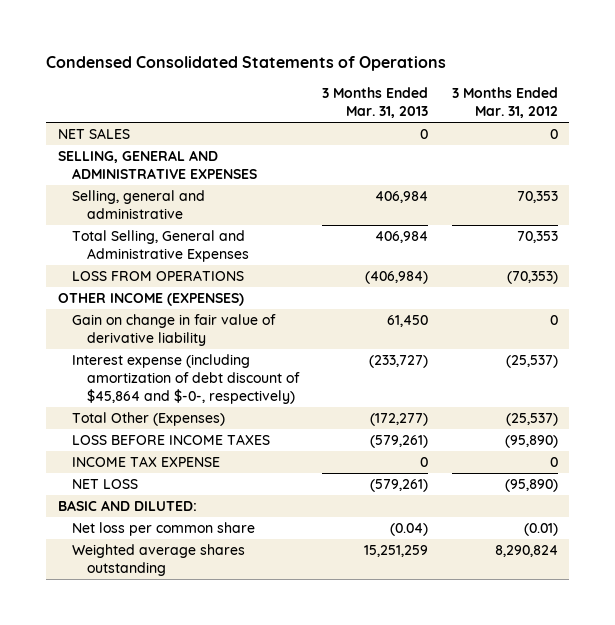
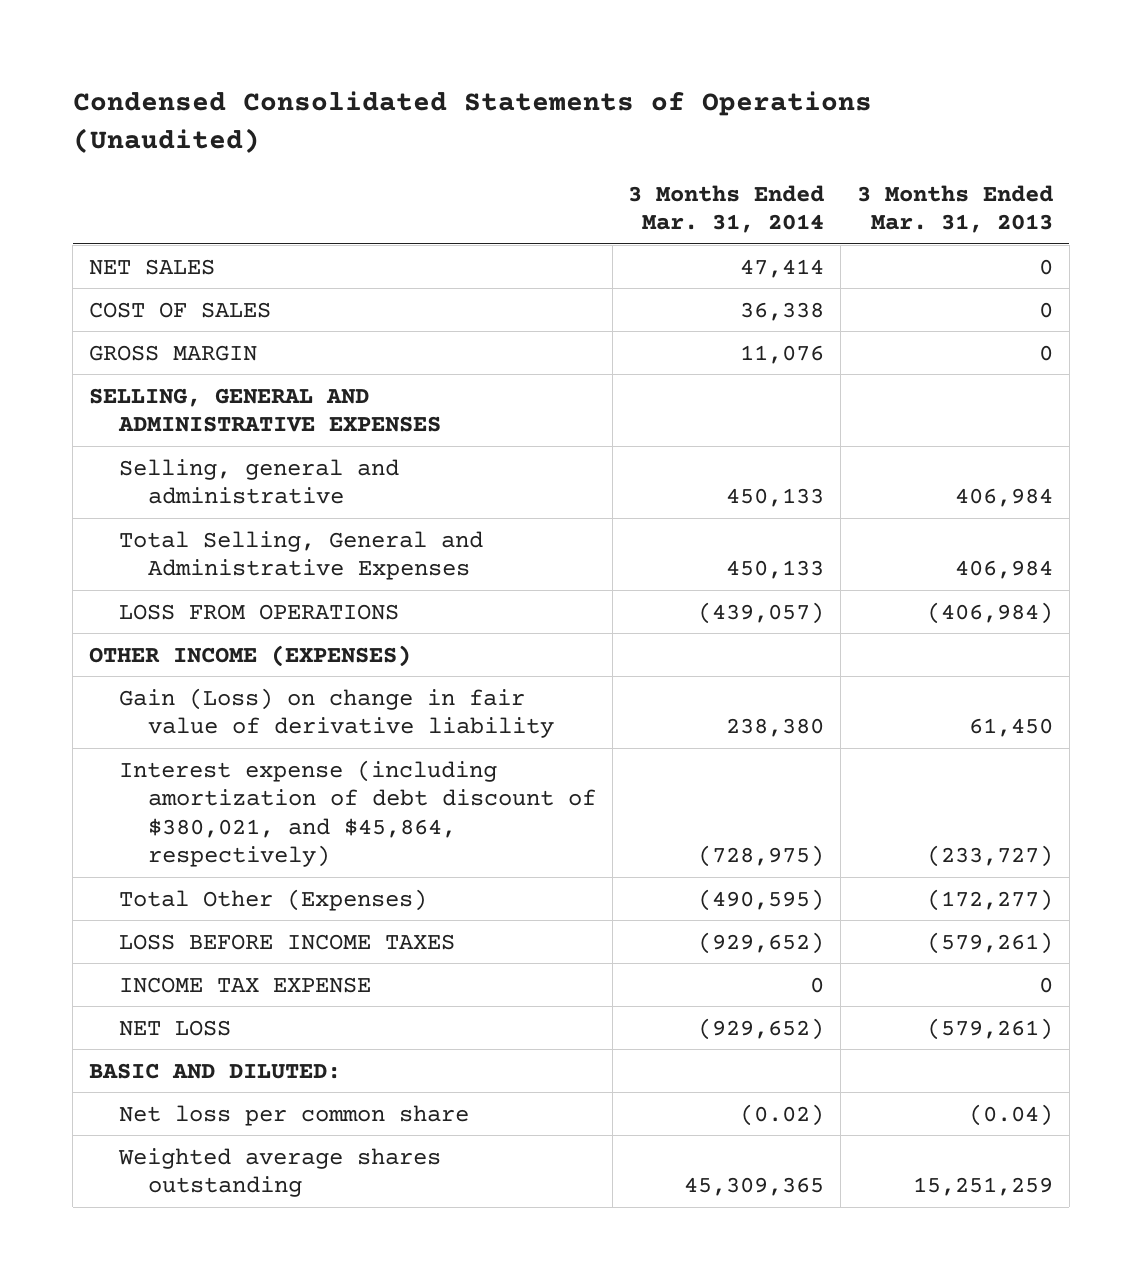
[46,55,447,71] Condensed Consolidated Statements of Operations -> [72,91,872,153] Condensed Consolidated Statements of Operations (Unaudited)
[451,87,558,119] 3 Months Ended Mar. 31, 2012 -> none
none -> [628,184,825,234] 3 Months Ended Mar. 31, 2014
none -> [89,301,272,318] COST OF SALES
none -> [89,344,258,361] GROSS MARGIN
[72,314,277,347] Gain on change in fair value of derivative liability -> [118,687,554,739] Gain (Loss) on change in fair value of derivative liability
[72,354,301,405] Interest expense (including amortization of debt discount of $45,864 and $-0-, respectively) -> [118,759,596,868] Interest expense (including amortization of debt discount of $380,021, and $45,864, respectively)

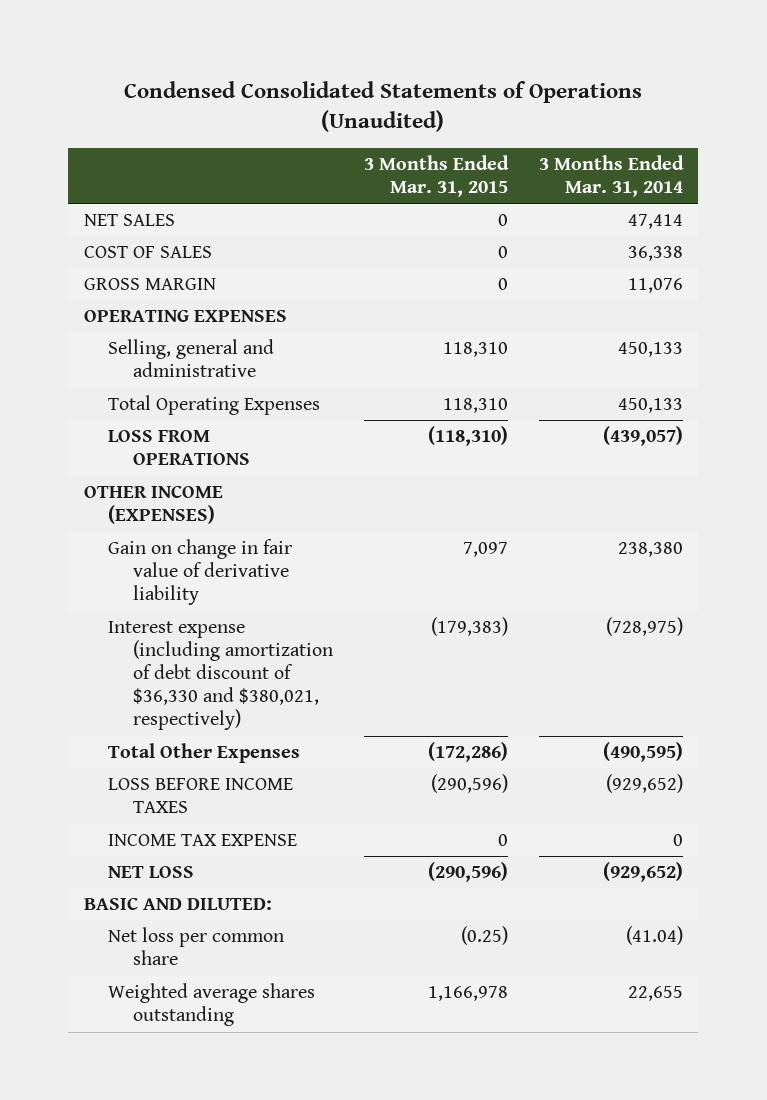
[856,184,1053,234] 3 Months Ended Mar. 31, 2013 -> none
none -> [363,155,509,198] 3 Months Ended Mar. 31, 2015
[89,387,441,433] SELLING, GENERAL AND ADMINISTRATIVE EXPENSES -> none
none -> [83,310,287,323] OPERATING EXPENSES
[118,530,483,581] Total Selling, General and Administrative Expenses -> [108,395,321,416] Total Operating Expenses
[118,687,554,739] Gain (Loss) on change in fair value of derivative liability -> [108,539,293,606] Gain on change in fair value of derivative liability
[118,759,596,868] Interest expense (including amortization of debt discount of $380,021, and $45,864, respectively) -> [108,621,333,731] Interest expense (including amortization of debt discount of $36,330 and $380,021, respectively)
[118,888,427,911] Total Other (Expenses) -> [108,743,301,764] Total Other Expenses
[740,1103,825,1126] (0.02) -> [625,926,683,946] (41.04)
[684,1177,825,1197] 45,309,365 -> [627,986,683,1002] 22,655

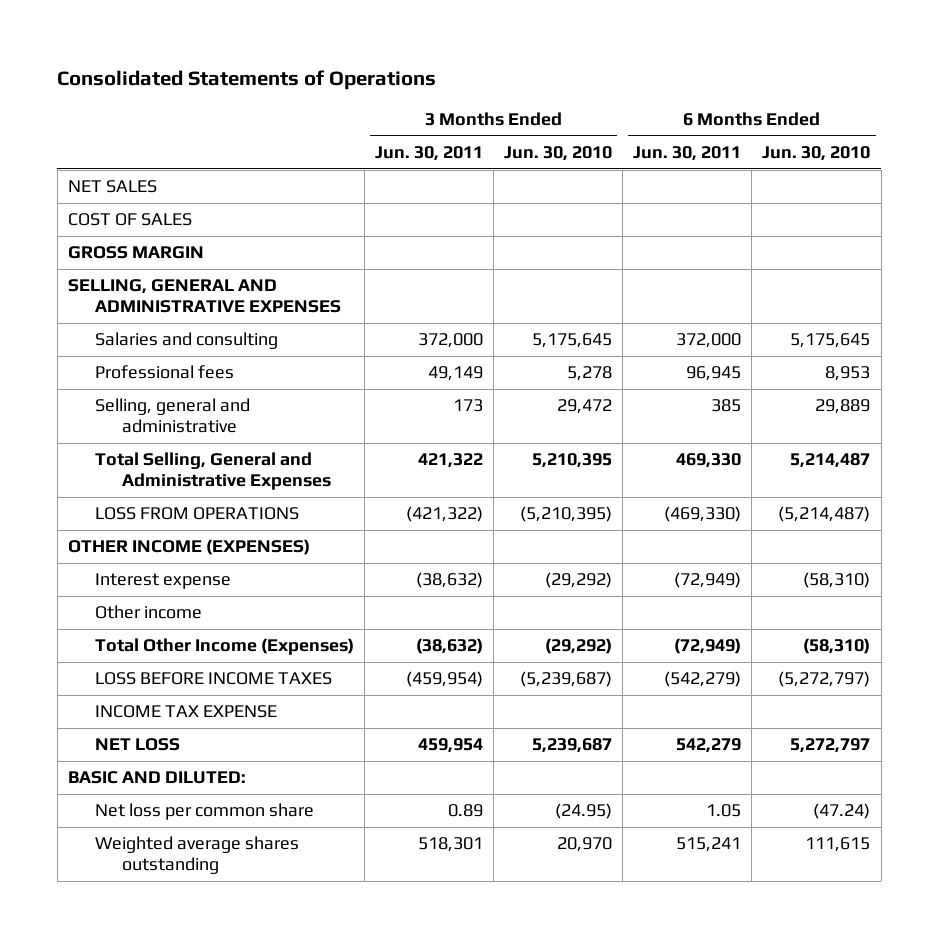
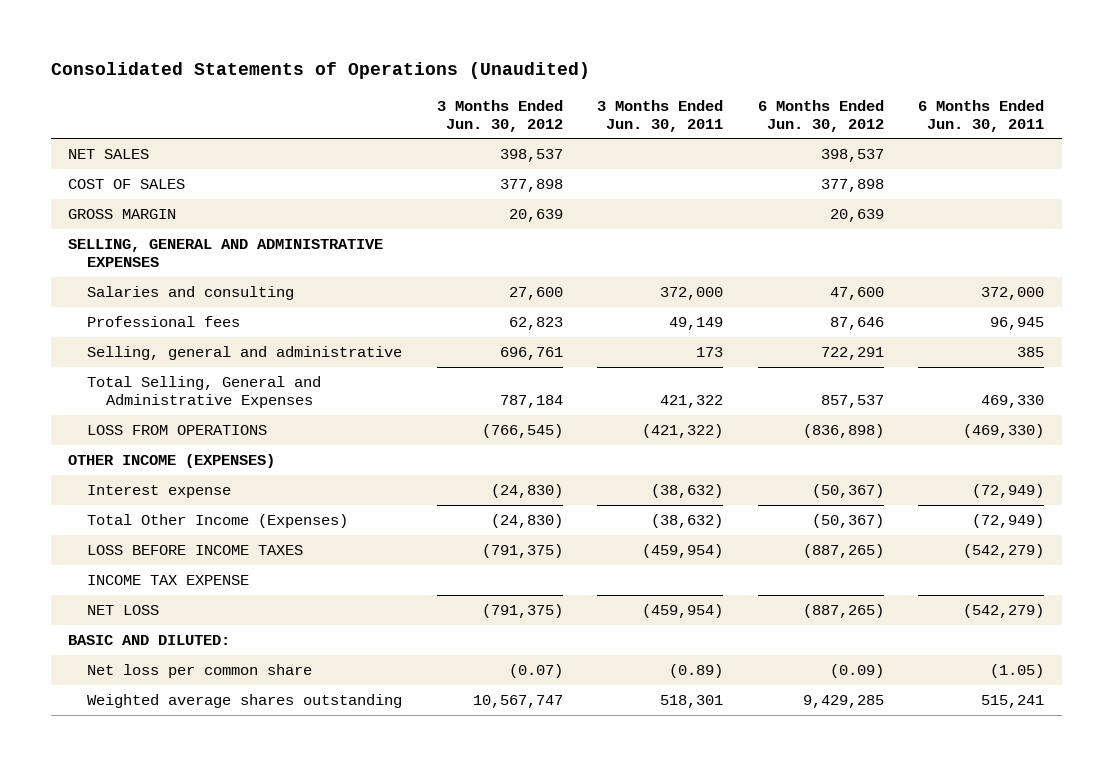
[57,69,437,90] Consolidated Statements of Operations -> [50,61,590,79] Consolidated Statements of Operations (Unaudited)
[504,146,613,162] Jun. 30, 2010 -> none
[762,146,871,162] Jun. 30, 2010 -> none
none -> [436,99,563,132] 3 Months Ended Jun. 30, 2012
none -> [757,99,884,132] 6 Months Ended Jun. 30, 2012
[94,605,202,620] Other income -> none
[418,738,484,754] 459,954 -> [642,604,724,619] (459,954)
[676,738,742,754] 542,279 -> [963,604,1045,619] (542,279)
[448,804,484,818] 0.89 -> [669,664,724,679] (0.89)
[706,804,742,818] 1.05 -> [990,664,1045,679] (1.05)

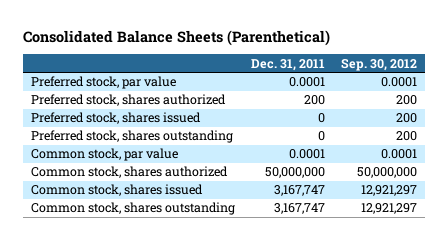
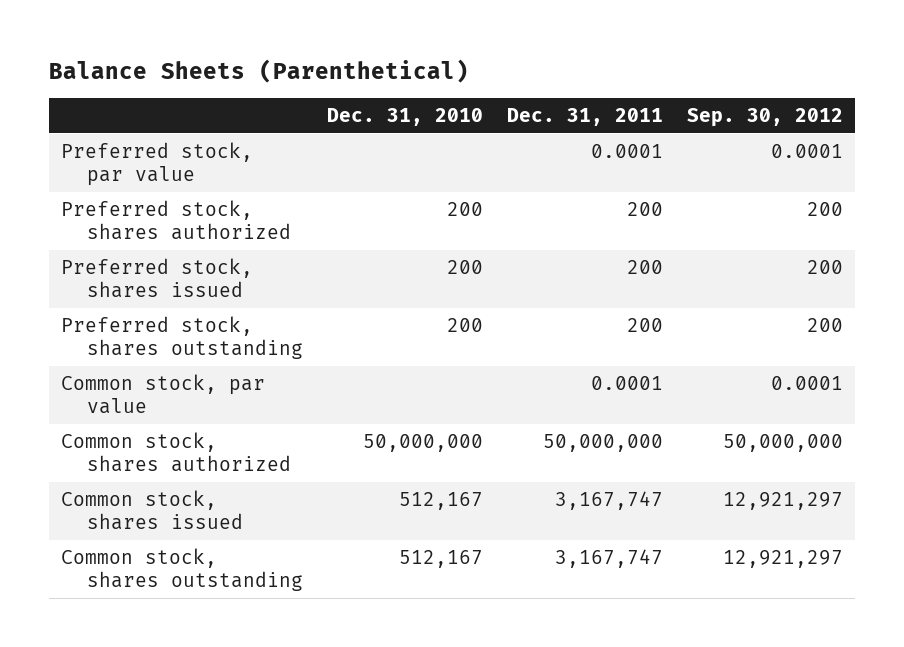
[22,29,330,46] Consolidated Balance Sheets (Parenthetical) -> [48,58,469,83] Balance Sheets (Parenthetical)
none -> [327,107,484,126] Dec. 31, 2010
[317,113,325,124] 0 -> [627,260,664,275] 200
[317,131,325,142] 0 -> [627,318,664,333] 200

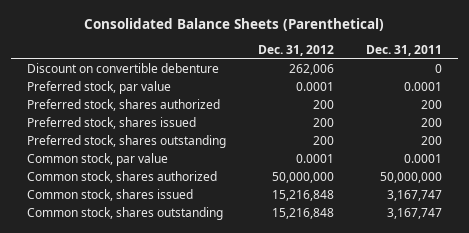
[48,58,469,83] Balance Sheets (Parenthetical) -> [84,18,385,32] Consolidated Balance Sheets (Parenthetical)
[327,107,484,126] Dec. 31, 2010 -> none
[687,107,844,127] Sep. 30, 2012 -> none
none -> [257,45,334,57] Dec. 31, 2012
none -> [26,63,219,74] Discount on convertible debenture

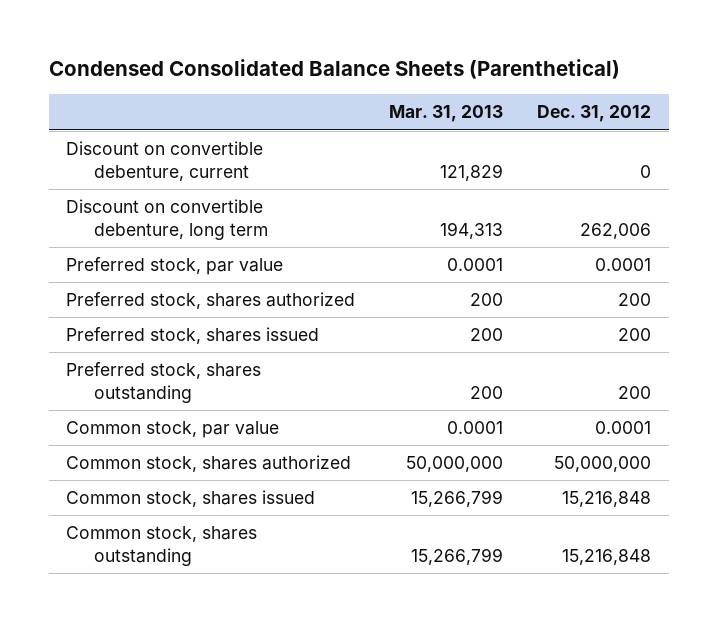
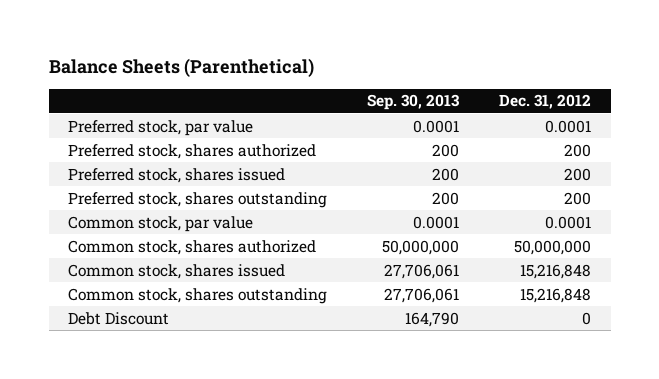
[48,59,620,80] Condensed Consolidated Balance Sheets (Parenthetical) -> [48,57,314,77] Balance Sheets (Parenthetical)
[389,105,504,123] Mar. 31, 2013 -> none
none -> [367,94,461,111] Sep. 30, 2013
[65,141,263,181] Discount on convertible debenture, current -> none
[65,199,268,240] Discount on convertible debenture, long term -> none
none -> [68,311,170,325] Debt Discount

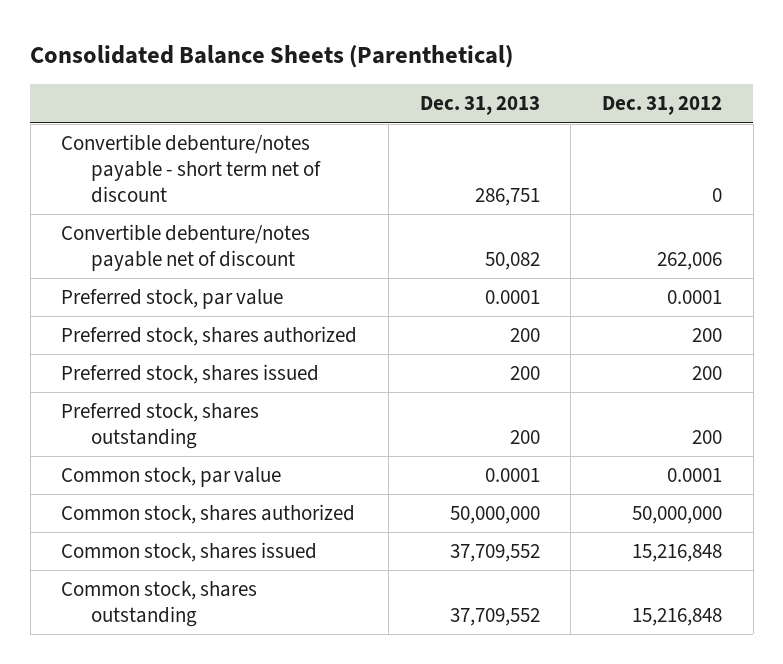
[48,57,314,77] Balance Sheets (Parenthetical) -> [30,45,514,69] Consolidated Balance Sheets (Parenthetical)
[367,94,461,111] Sep. 30, 2013 -> none
none -> [419,96,540,116] Dec. 31, 2013
none -> [61,134,321,203] Convertible debenture/notes payable - short term net of discount
none -> [61,224,311,271] Convertible debenture/notes payable net of discount
[68,311,170,325] Debt Discount -> none

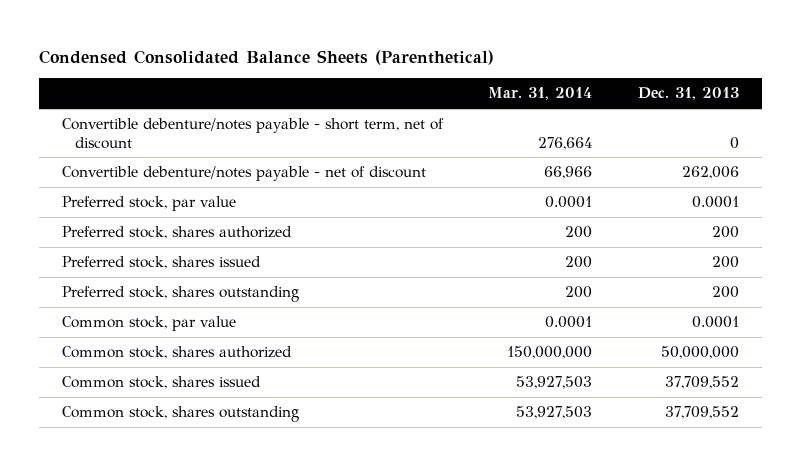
[30,45,514,69] Consolidated Balance Sheets (Parenthetical) -> [38,49,494,65] Condensed Consolidated Balance Sheets (Parenthetical)
[601,96,722,116] Dec. 31, 2012 -> none
none -> [488,87,593,101] Mar. 31, 2014
[61,134,321,203] Convertible debenture/notes payable - short term net of discount -> [61,118,444,149] Convertible debenture/notes payable - short term, net of discount
[474,187,540,206] 286,751 -> [729,136,739,149] 0
[61,224,311,271] Convertible debenture/notes payable net of discount -> [61,166,426,182] Convertible debenture/notes payable - net of discount
[484,251,540,270] 50,082 -> [681,166,739,180] 262,006

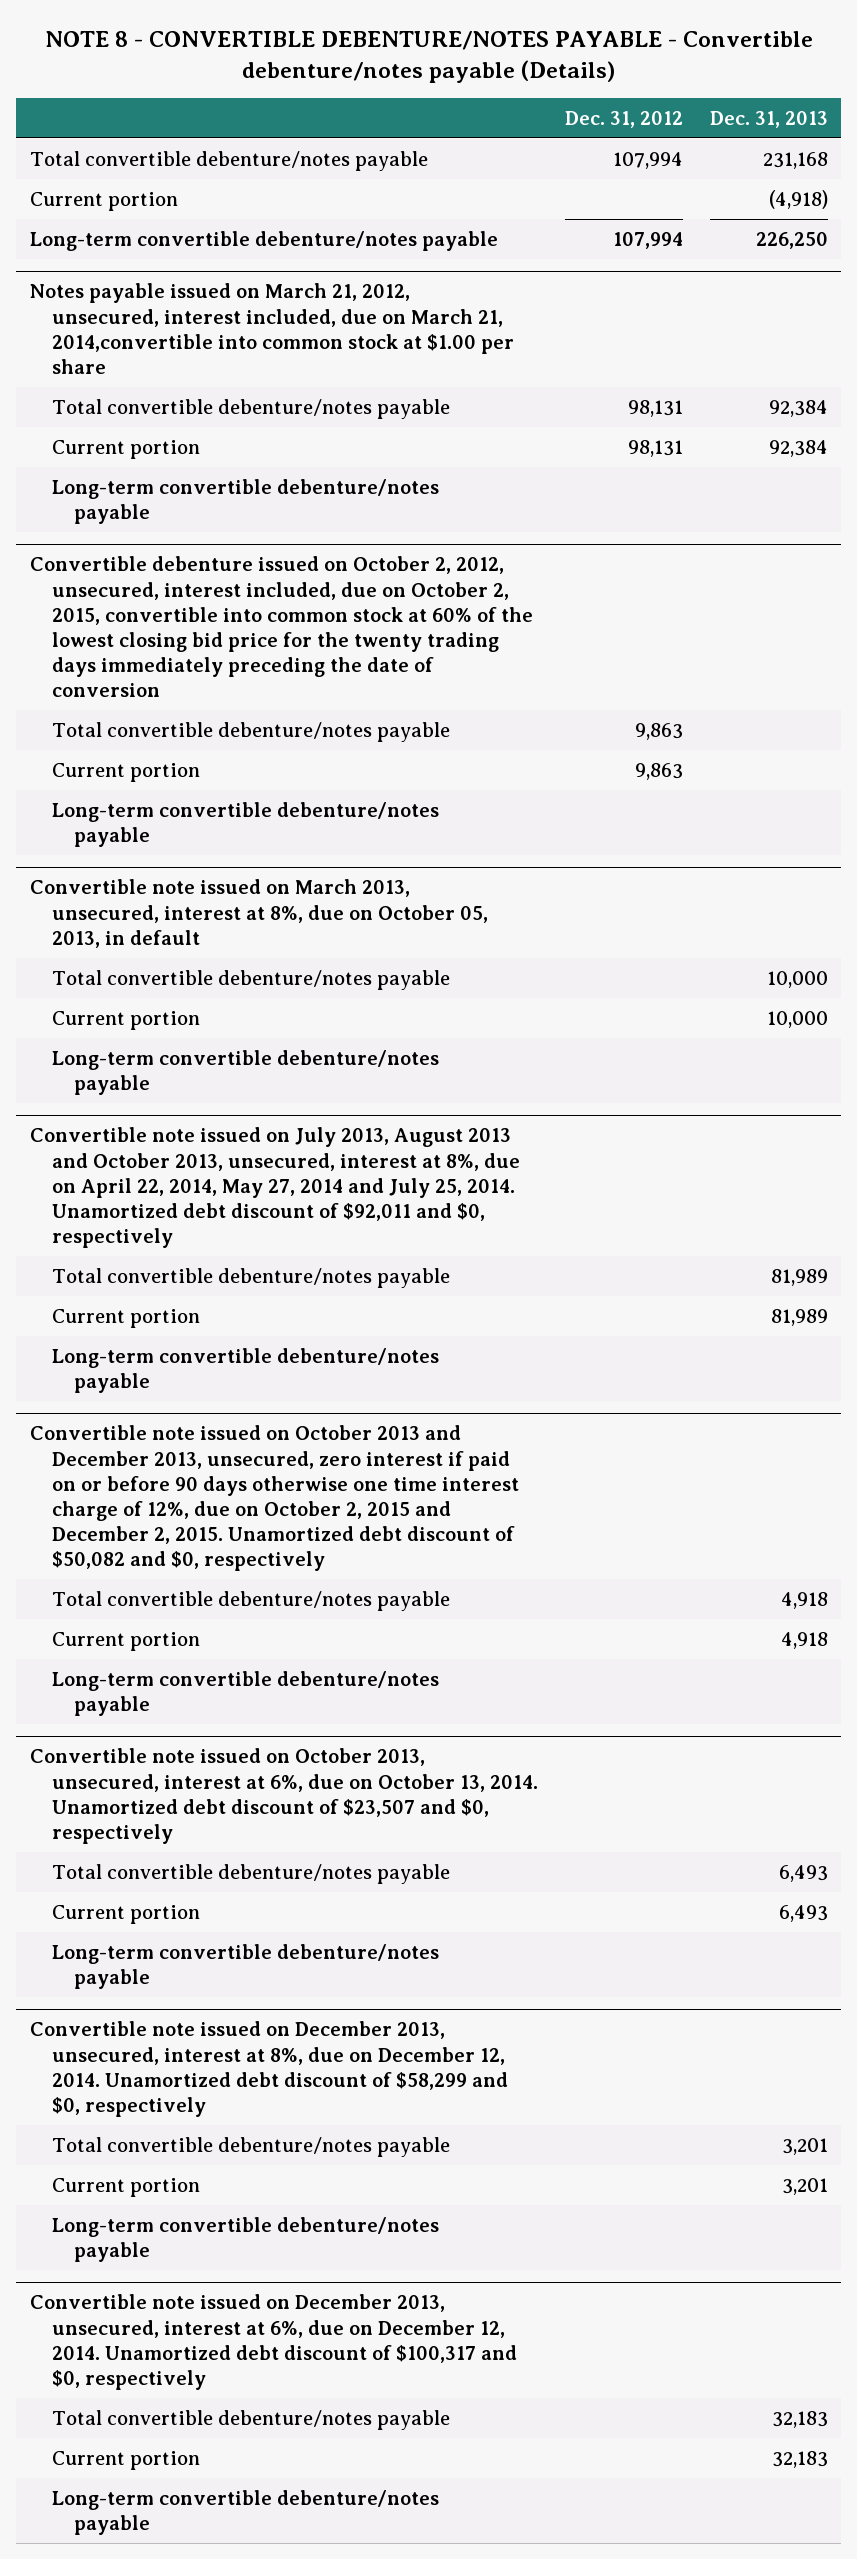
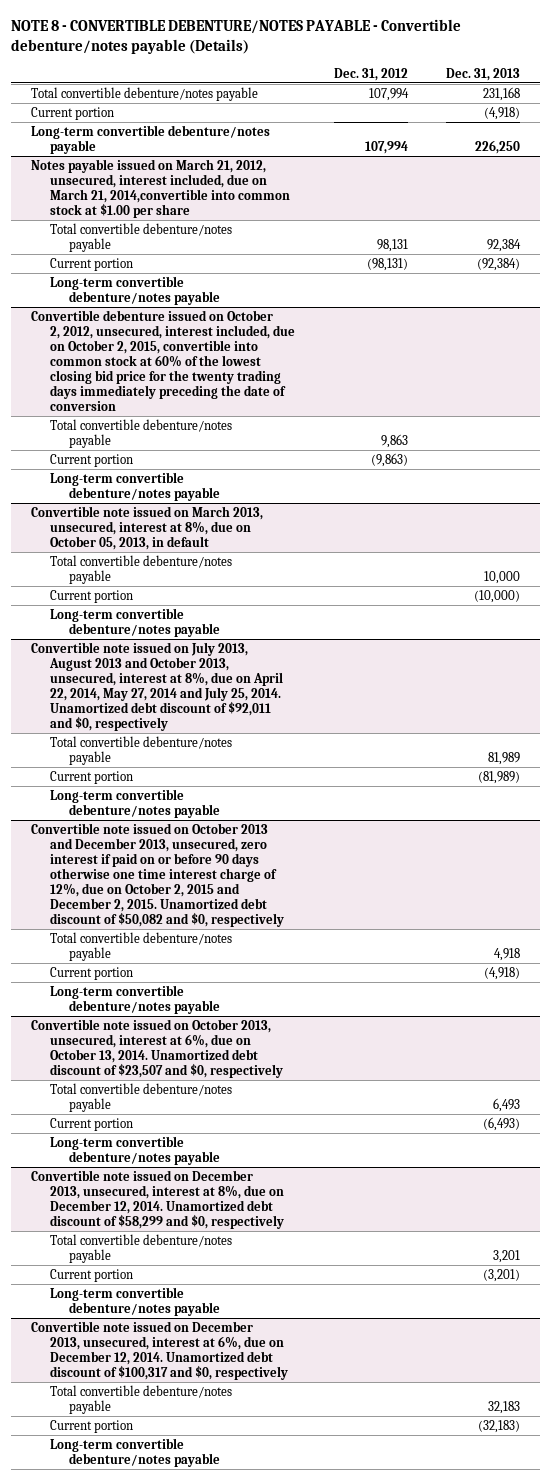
[627,439,683,457] 98,131 -> [366,257,408,271] (98,131)
[768,439,828,457] 92,384 -> [477,257,521,271] (92,384)
[634,762,683,780] 9,863 -> [370,452,408,467] (9,863)
[766,1010,828,1028] 10,000 -> [474,589,521,603] (10,000)
[770,1308,828,1326] 81,989 -> [478,770,521,784] (81,989)
[780,1631,828,1649] 4,918 -> [484,966,521,980] (4,918)
[778,1904,828,1922] 6,493 -> [483,1116,521,1131] (6,493)
[781,2177,828,2195] 3,201 -> [483,1268,521,1282] (3,201)
[771,2450,828,2468] 32,183 -> [478,1419,521,1433] (32,183)

